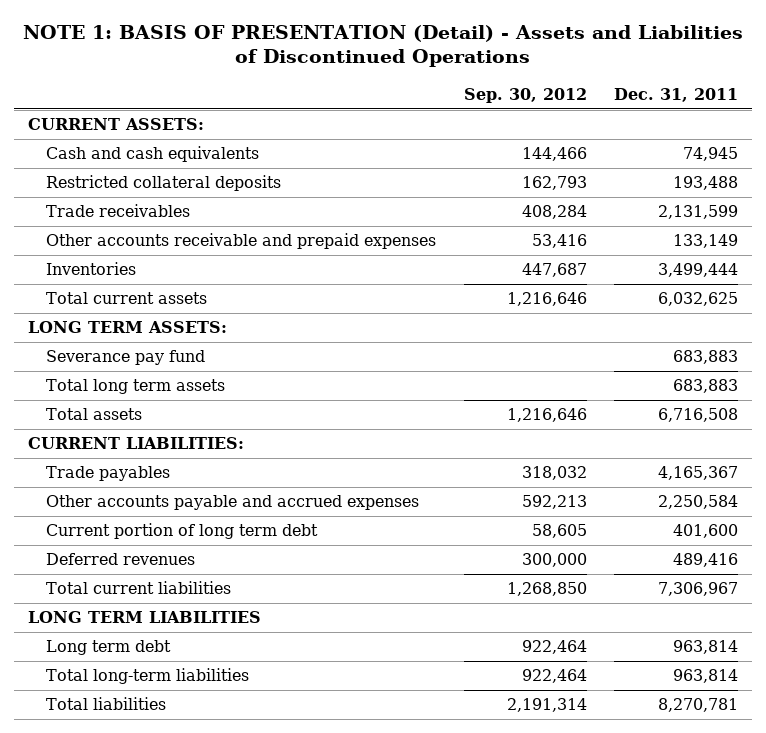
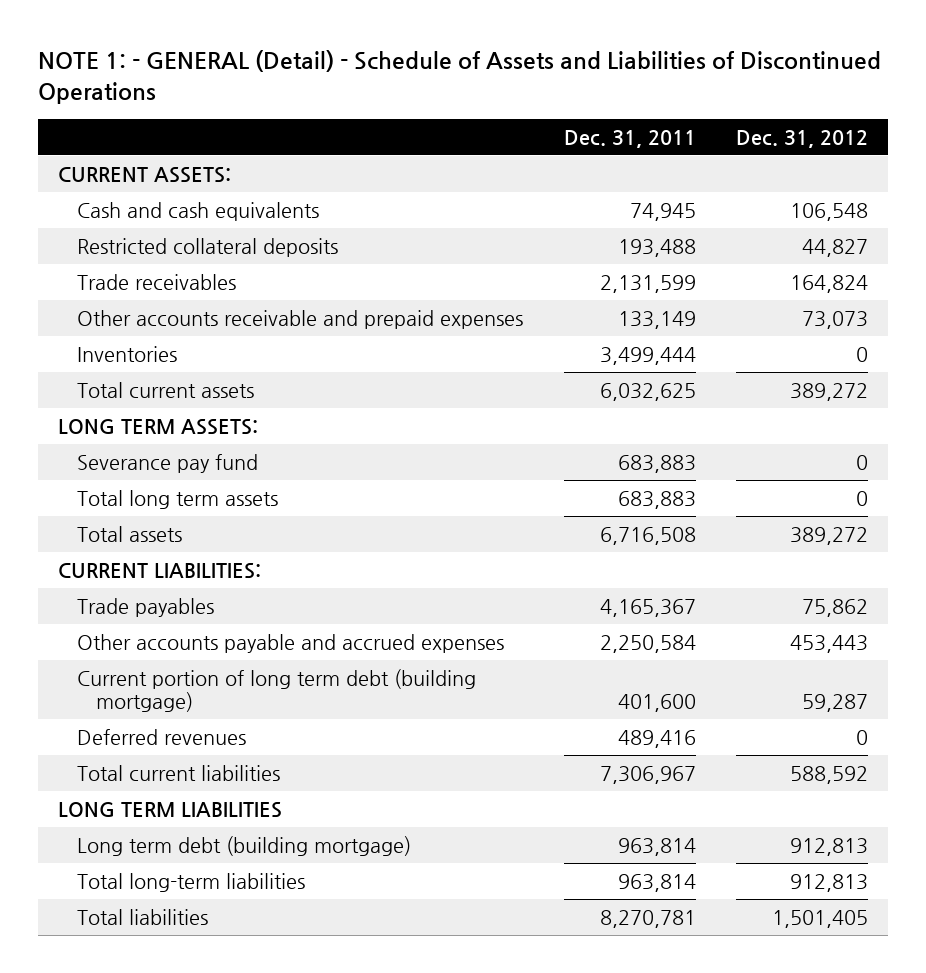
[22,24,743,68] NOTE 1: BASIS OF PRESENTATION (Detail) - Assets and Liabilities of Discontinued Operations -> [38,50,882,104] NOTE 1: - GENERAL (Detail) - Schedule of Assets and Liabilities of Discontinued Operations
[463,87,587,103] Sep. 30, 2012 -> none
none -> [735,129,868,148] Dec. 31, 2012
[45,523,318,540] Current portion of long term debt -> [77,668,477,713] Current portion of long term debt (building mortgage)
[45,640,171,656] Long term debt -> [77,835,412,856] Long term debt (building mortgage)

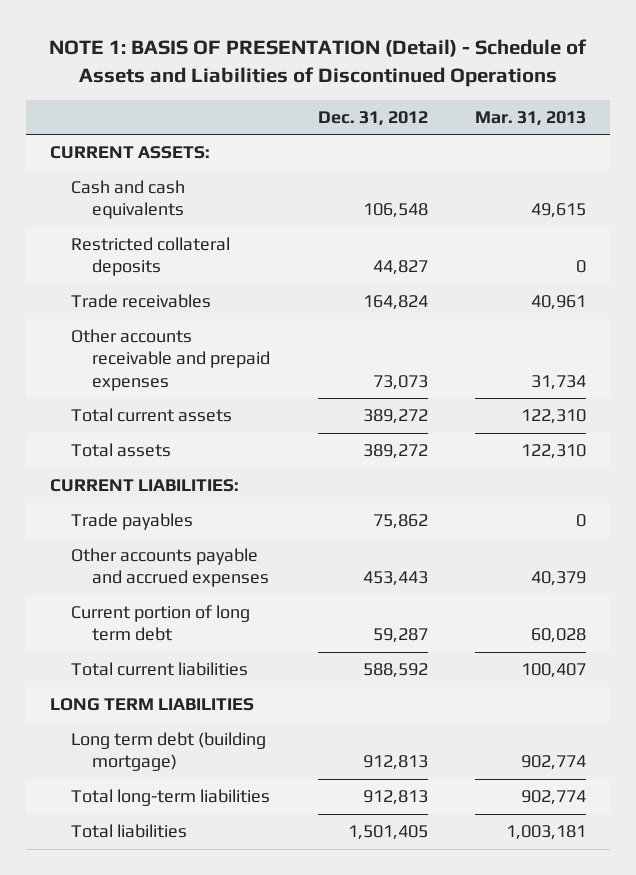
[38,50,882,104] NOTE 1: - GENERAL (Detail) - Schedule of Assets and Liabilities of Discontinued Operations -> [48,38,587,87] NOTE 1: BASIS OF PRESENTATION (Detail) - Schedule of Assets and Liabilities of Discontinued Operations
[563,129,696,148] Dec. 31, 2011 -> none
none -> [475,110,587,126] Mar. 31, 2013
[77,345,178,362] Inventories -> none
[58,418,259,435] LONG TERM ASSETS: -> none
[77,453,259,473] Severance pay fund -> none
[77,489,279,509] Total long term assets -> none
[77,728,247,745] Deferred revenues -> none
[77,668,477,713] Current portion of long term debt (building mortgage) -> [70,605,250,642] Current portion of long term debt

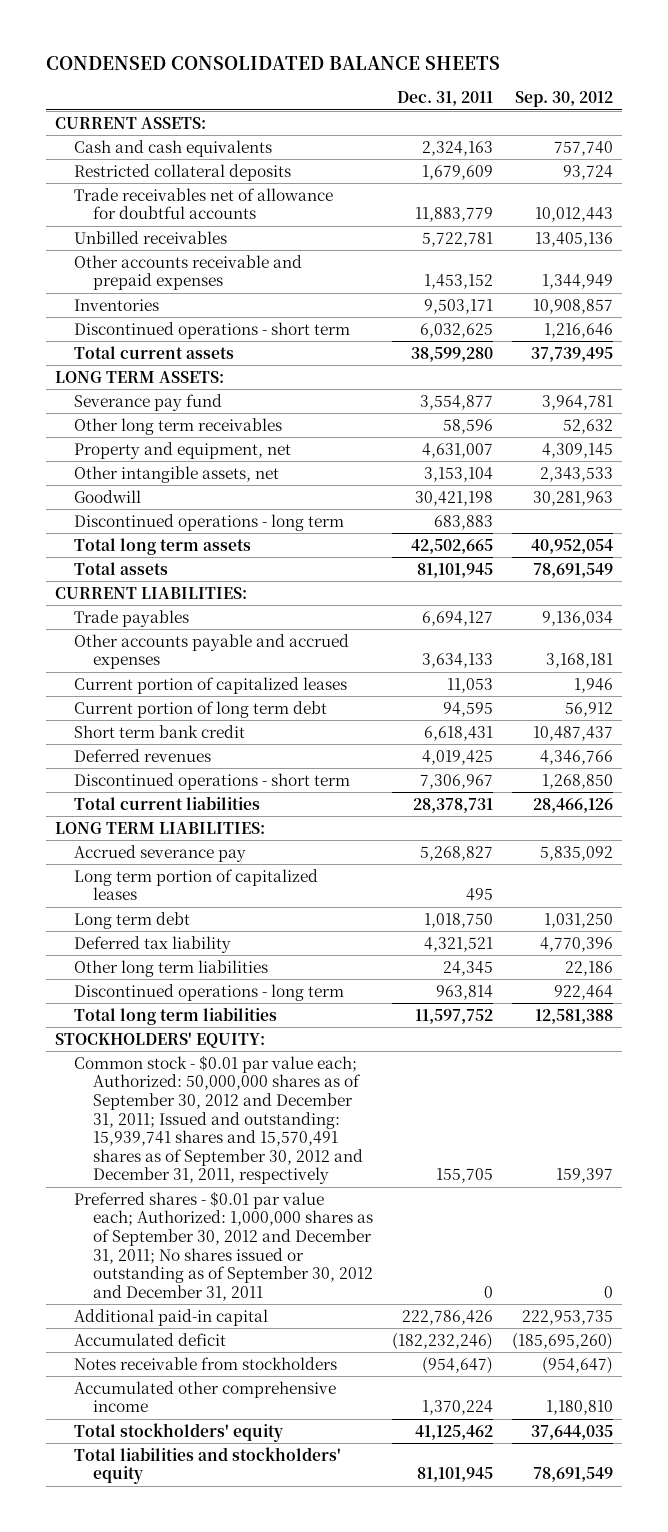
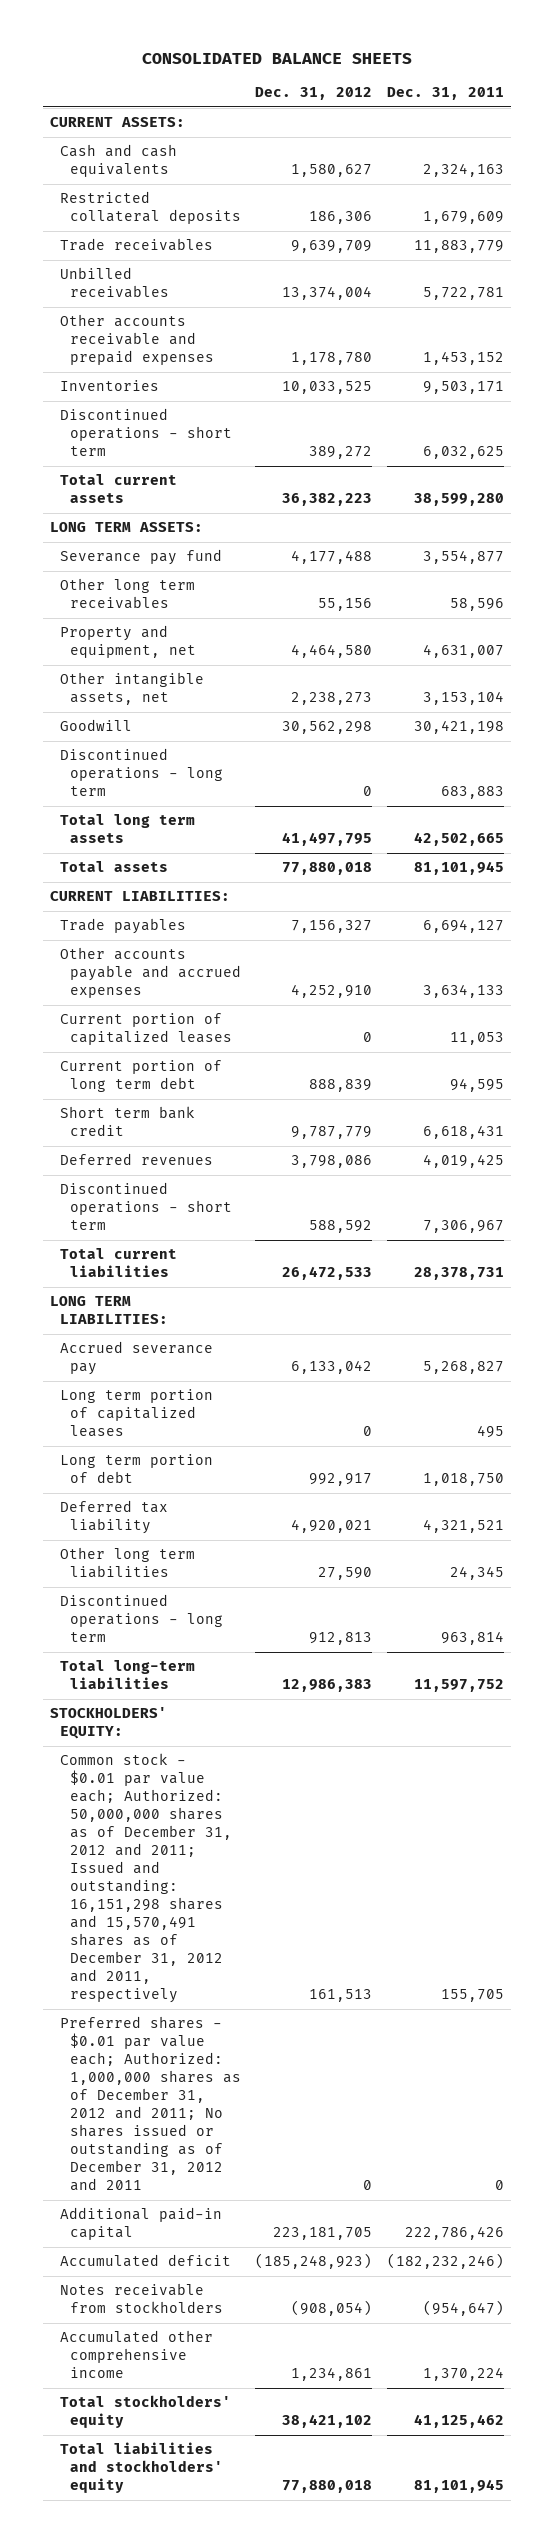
[45,55,500,70] CONDENSED CONSOLIDATED BALANCE SHEETS -> [141,52,412,64] CONSOLIDATED BALANCE SHEETS
[514,91,613,108] Sep. 30, 2012 -> none
none -> [255,87,373,101] Dec. 31, 2012
[74,187,334,220] Trade receivables net of allowance for doubtful accounts -> [59,238,213,252] Trade receivables
[74,911,191,929] Long term debt -> [59,1454,213,1484] Long term portion of debt
[74,1006,278,1025] Total long term liabilities -> [59,1660,195,1690] Total long-term liabilities
[74,1054,363,1185] Common stock - $0.01 par value each; Authorized: 50,000,000 shares as of September 30, 2012 and December 31, 2011; Issued and outstanding: 15,939,741 shares and 15,570,491 shares as of September 30, 2012 and December 31, 2011, respectively -> [59,1753,233,2003] Common stock - $0.01 par value each; Authorized: 50,000,000 shares as of December 31, 2012 and 2011; Issued and outstanding: 16,151,298 shares and 15,570,491 shares as of December 31, 2012 and 2011, respectively
[74,1190,373,1301] Preferred shares - $0.01 par value each; Authorized: 1,000,000 shares as of September 30, 2012 and December 31, 2011; No shares issued or outstanding as of September 30, 2012 and December 31, 2011 -> [59,2016,242,2192] Preferred shares - $0.01 par value each; Authorized: 1,000,000 shares as of December 31, 2012 and 2011; No shares issued or outstanding as of December 31, 2012 and 2011

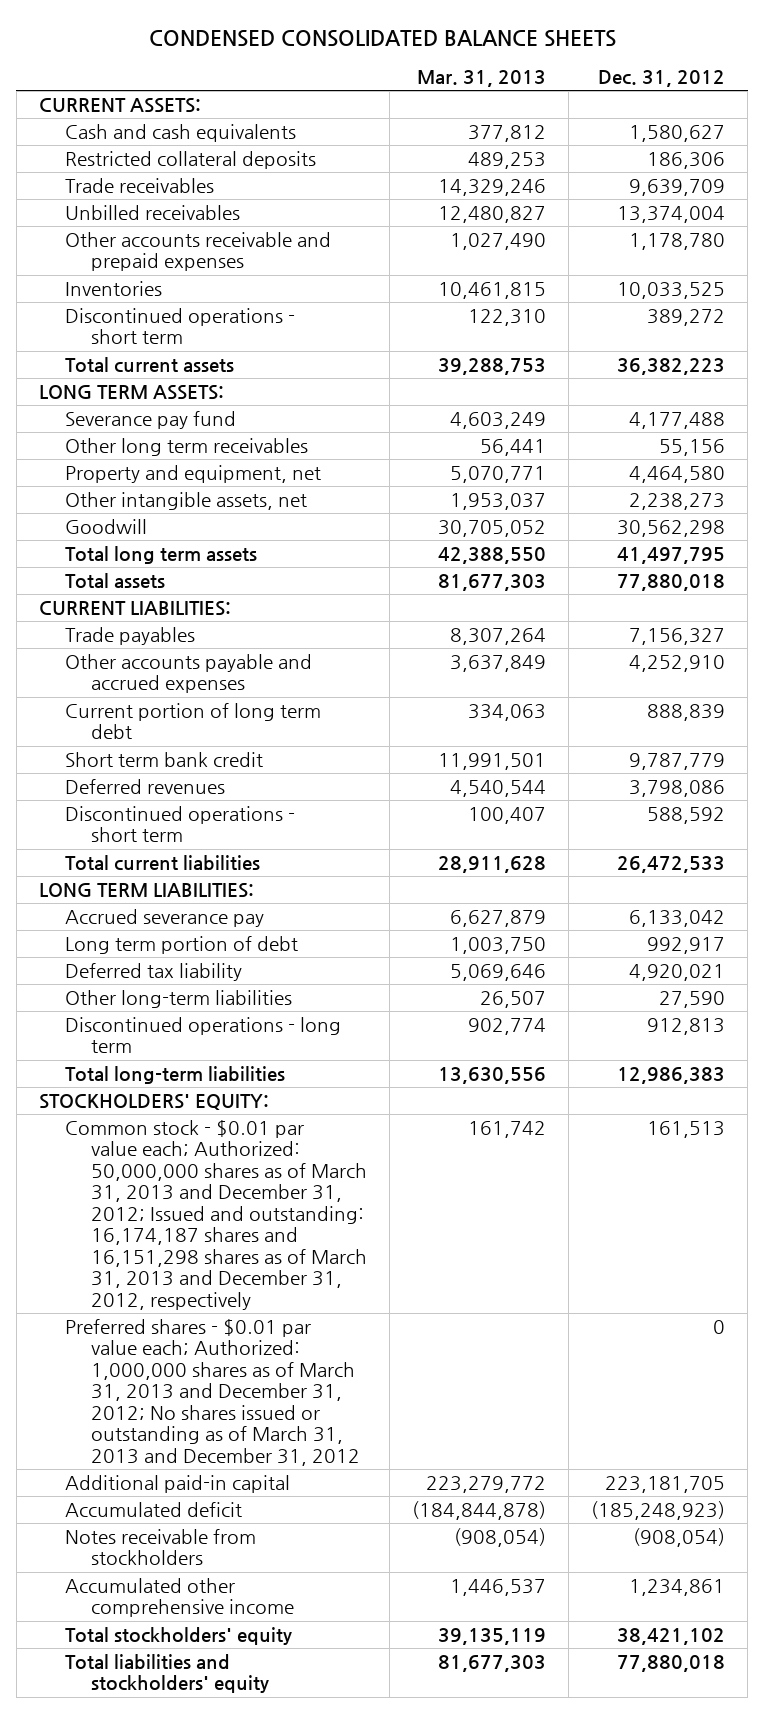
[141,52,412,64] CONSOLIDATED BALANCE SHEETS -> [149,29,617,47] CONDENSED CONSOLIDATED BALANCE SHEETS
[386,87,504,101] Dec. 31, 2011 -> none
none -> [417,70,547,88] Mar. 31, 2013
[59,748,224,797] Discontinued operations - long term -> none
[59,1013,233,1046] Current portion of capitalized leases -> none
[59,1389,213,1438] Long term portion of capitalized leases -> none
[59,1547,195,1579] Other long term liabilities -> [65,989,293,1008] Other long-term liabilities
[59,1753,233,2003] Common stock - $0.01 par value each; Authorized: 50,000,000 shares as of December 31, 2012 and 2011; Issued and outstanding: 16,151,298 shares and 15,570,491 shares as of December 31, 2012 and 2011, respectively -> [65,1119,368,1310] Common stock - $0.01 par value each; Authorized: 50,000,000 shares as of March 31, 2013 and December 31, 2012; Issued and outstanding: 16,174,187 shares and 16,151,298 shares as of March 31, 2013 and December 31, 2012, respectively
[59,2016,242,2192] Preferred shares - $0.01 par value each; Authorized: 1,000,000 shares as of December 31, 2012 and 2011; No shares issued or outstanding as of December 31, 2012 and 2011 -> [65,1318,361,1466] Preferred shares - $0.01 par value each; Authorized: 1,000,000 shares as of March 31, 2013 and December 31, 2012; No shares issued or outstanding as of March 31, 2013 and December 31, 2012

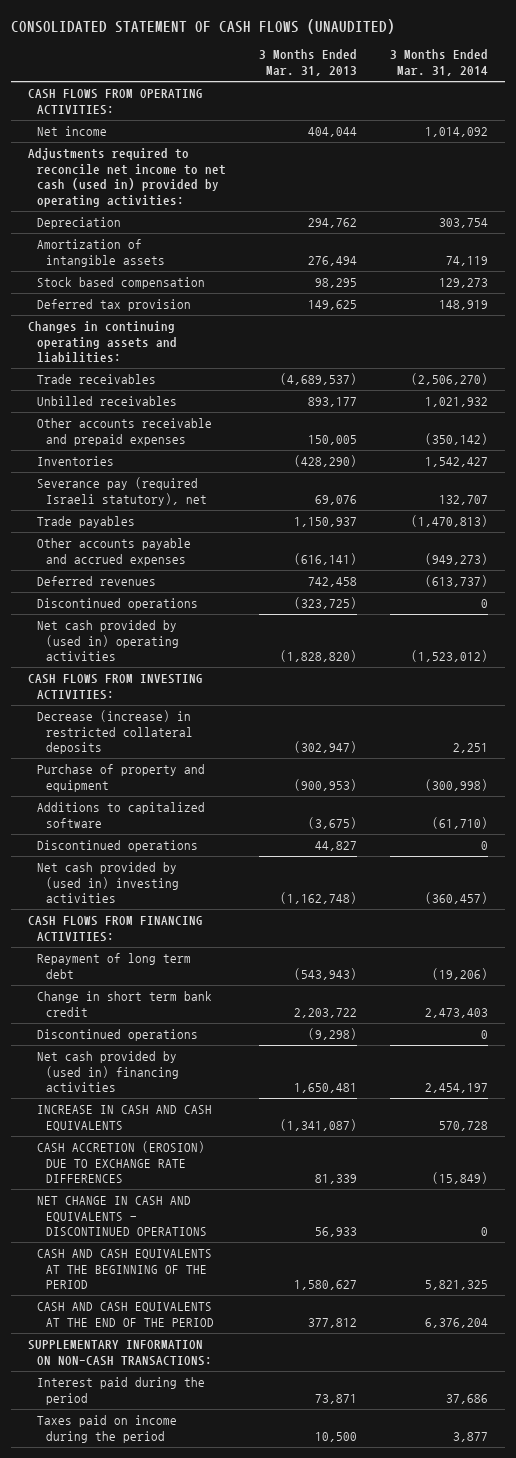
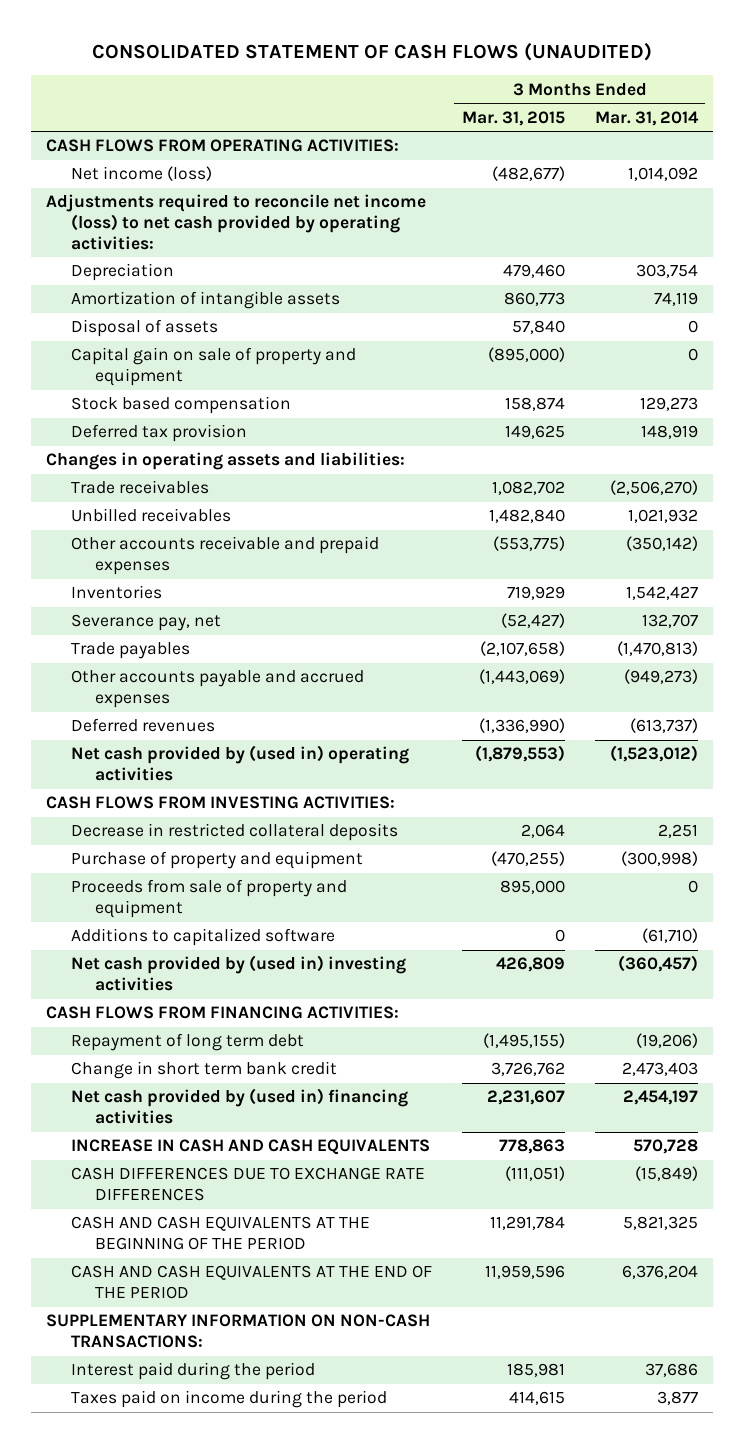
[258,49,357,76] 3 Months Ended Mar. 31, 2013 -> none
none -> [461,110,565,126] Mar. 31, 2015
[36,126,107,137] Net income -> [70,166,212,182] Net income (loss)
[27,148,226,207] Adjustments required to reconcile net income to net cash (used in) provided by operating activities: -> [45,194,426,250] Adjustments required to reconcile net income (loss) to net cash provided by operating activities:
none -> [70,319,218,338] Disposal of assets
none -> [70,347,356,387] Capital gain on sale of property and equipment
[27,321,177,364] Changes in continuing operating assets and liabilities: -> [45,452,405,471] Changes in operating assets and liabilities:
[36,477,207,506] Severance pay (required Israeli statutory), net -> [70,614,221,632] Severance pay, net
[36,598,198,611] Discontinued operations -> none
[36,710,193,755] Decrease (increase) in restricted collateral deposits -> [70,823,398,842] Decrease in restricted collateral deposits
none -> [70,879,347,919] Proceeds from sale of property and equipment
[36,840,198,853] Discontinued operations -> none
[36,1029,198,1042] Discontinued operations -> none
[36,1196,207,1237] NET CHANGE IN CASH AND EQUIVALENTS - DISCONTINUED OPERATIONS -> none
[36,1141,205,1184] CASH ACCRETION (EROSION) DUE TO EXCHANGE RATE DIFFERENCES -> [70,1167,425,1202] CASH DIFFERENCES DUE TO EXCHANGE RATE DIFFERENCES

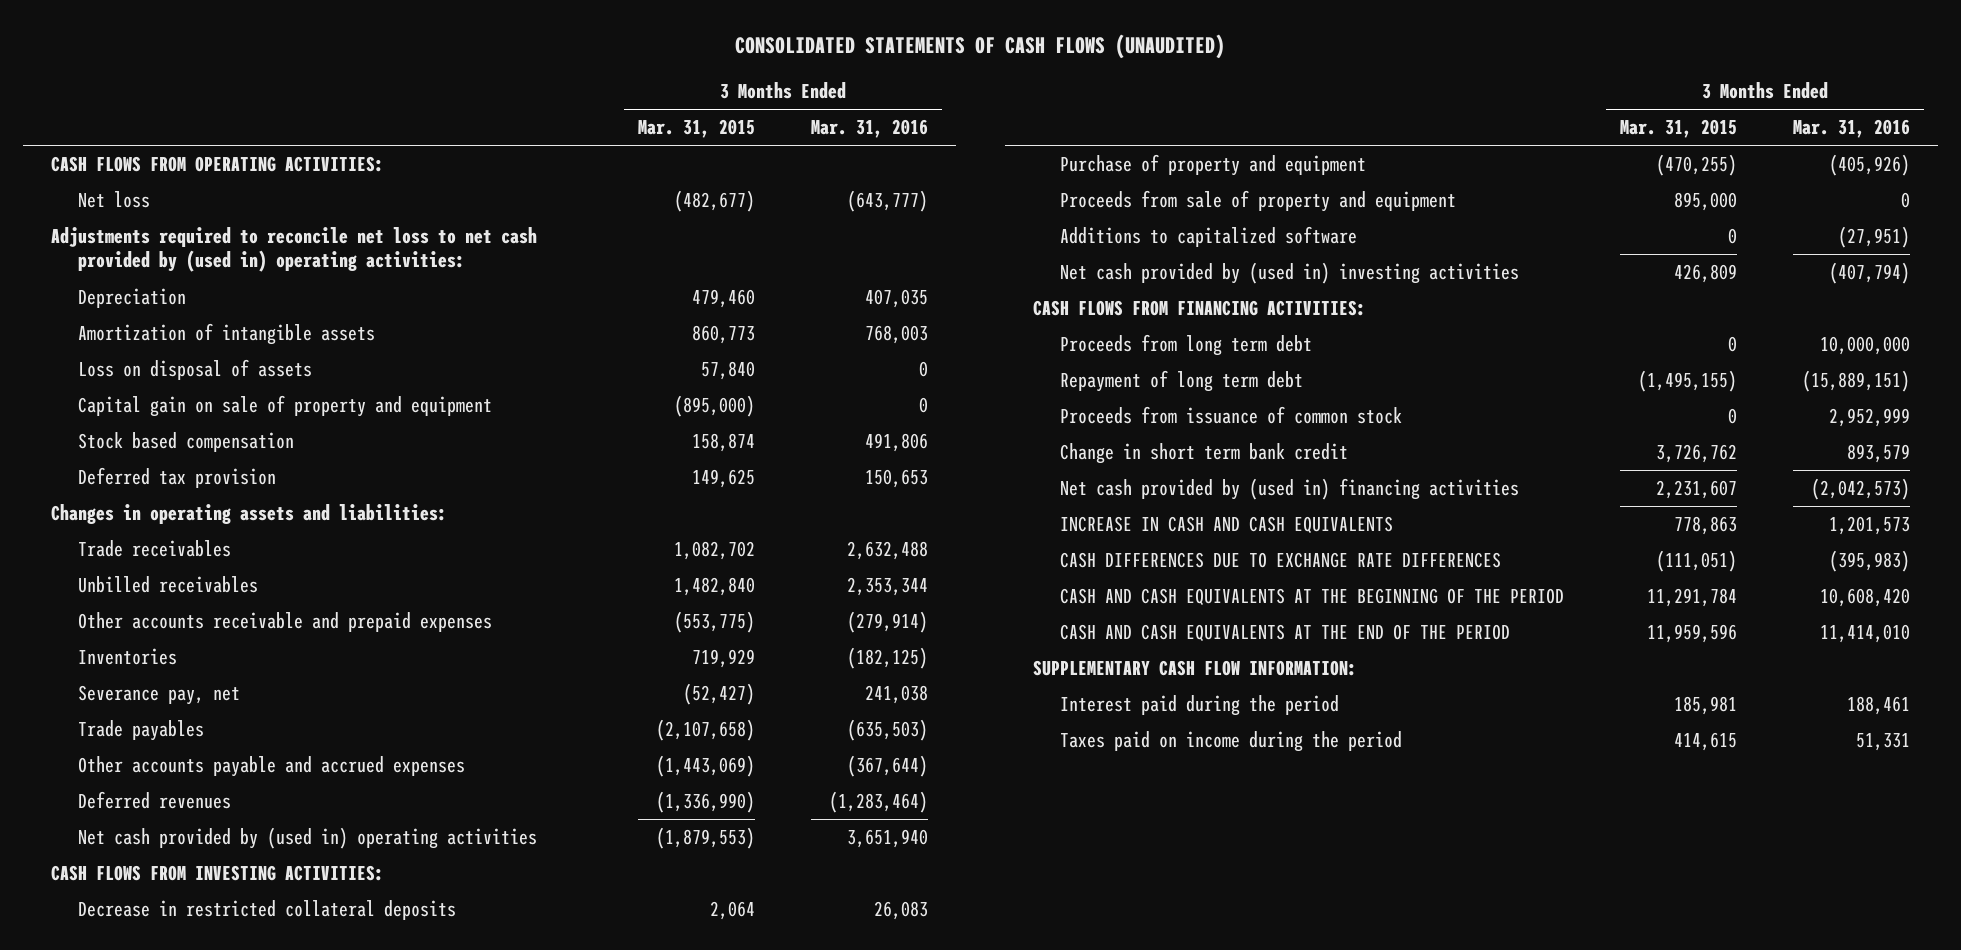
[91,42,652,62] CONSOLIDATED STATEMENT OF CASH FLOWS (UNAUDITED) -> [735,34,1226,60] CONSOLIDATED STATEMENTS OF CASH FLOWS (UNAUDITED)
[594,110,699,126] Mar. 31, 2014 -> none
none -> [810,119,928,139] Mar. 31, 2016
[70,166,212,182] Net income (loss) -> [77,191,150,209] Net loss
[45,194,426,250] Adjustments required to reconcile net income (loss) to net cash provided by operating activities: -> [50,227,537,273] Adjustments required to reconcile net loss to net cash provided by (used in) operating activities:
[70,319,218,338] Disposal of assets -> [77,359,312,381] Loss on disposal of assets
none -> [1060,334,1313,357] Proceeds from long term debt
none -> [1060,406,1403,425] Proceeds from issuance of common stock
[45,1314,430,1349] SUPPLEMENTARY INFORMATION ON NON-CASH TRANSACTIONS: -> none
none -> [1033,660,1358,677] SUPPLEMENTARY CASH FLOW INFORMATION:

